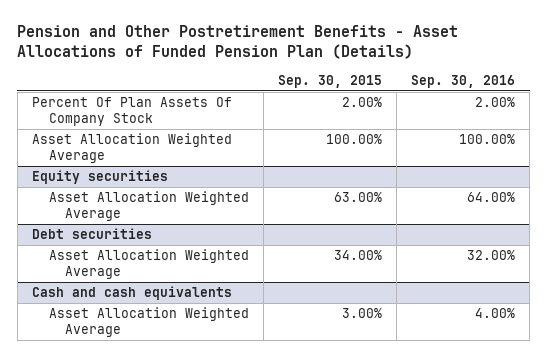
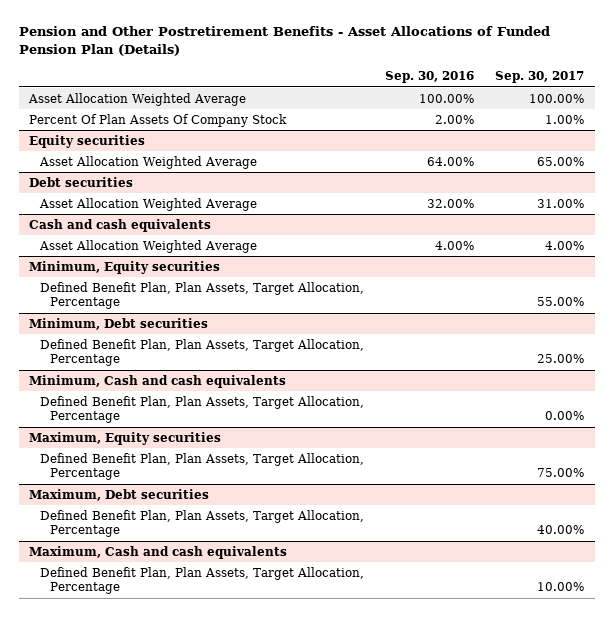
[277,75,382,89] Sep. 30, 2015 -> none
none -> [495,71,585,84] Sep. 30, 2017
[31,97,232,127] Percent Of Plan Assets Of Company Stock -> [29,113,288,127] Percent Of Plan Assets Of Company Stock
none -> [29,260,221,274] Minimum, Equity securities
none -> [39,281,364,310] Defined Benefit Plan, Plan Assets, Target Allocation, Percentage
none -> [29,317,209,330] Minimum, Debt securities
none -> [39,338,364,367] Defined Benefit Plan, Plan Assets, Target Allocation, Percentage
none -> [29,374,287,388] Minimum, Cash and cash equivalents
none -> [39,395,364,424] Defined Benefit Plan, Plan Assets, Target Allocation, Percentage
none -> [29,431,222,445] Maximum, Equity securities
none -> [39,452,364,481] Defined Benefit Plan, Plan Assets, Target Allocation, Percentage
none -> [29,488,210,501] Maximum, Debt securities
none -> [39,509,364,538] Defined Benefit Plan, Plan Assets, Target Allocation, Percentage
none -> [29,545,288,559] Maximum, Cash and cash equivalents
none -> [39,566,364,595] Defined Benefit Plan, Plan Assets, Target Allocation, Percentage

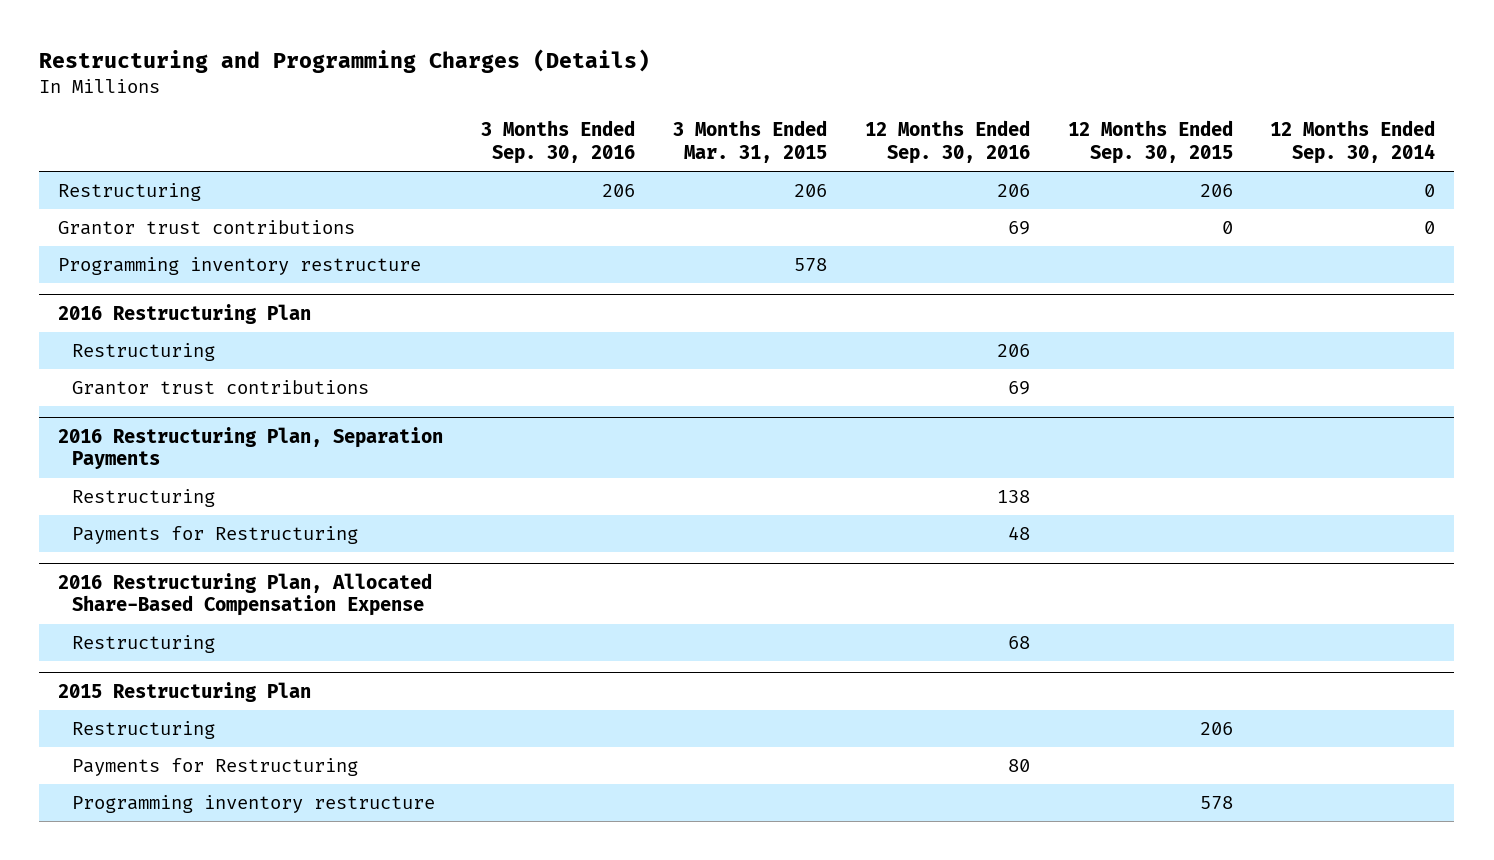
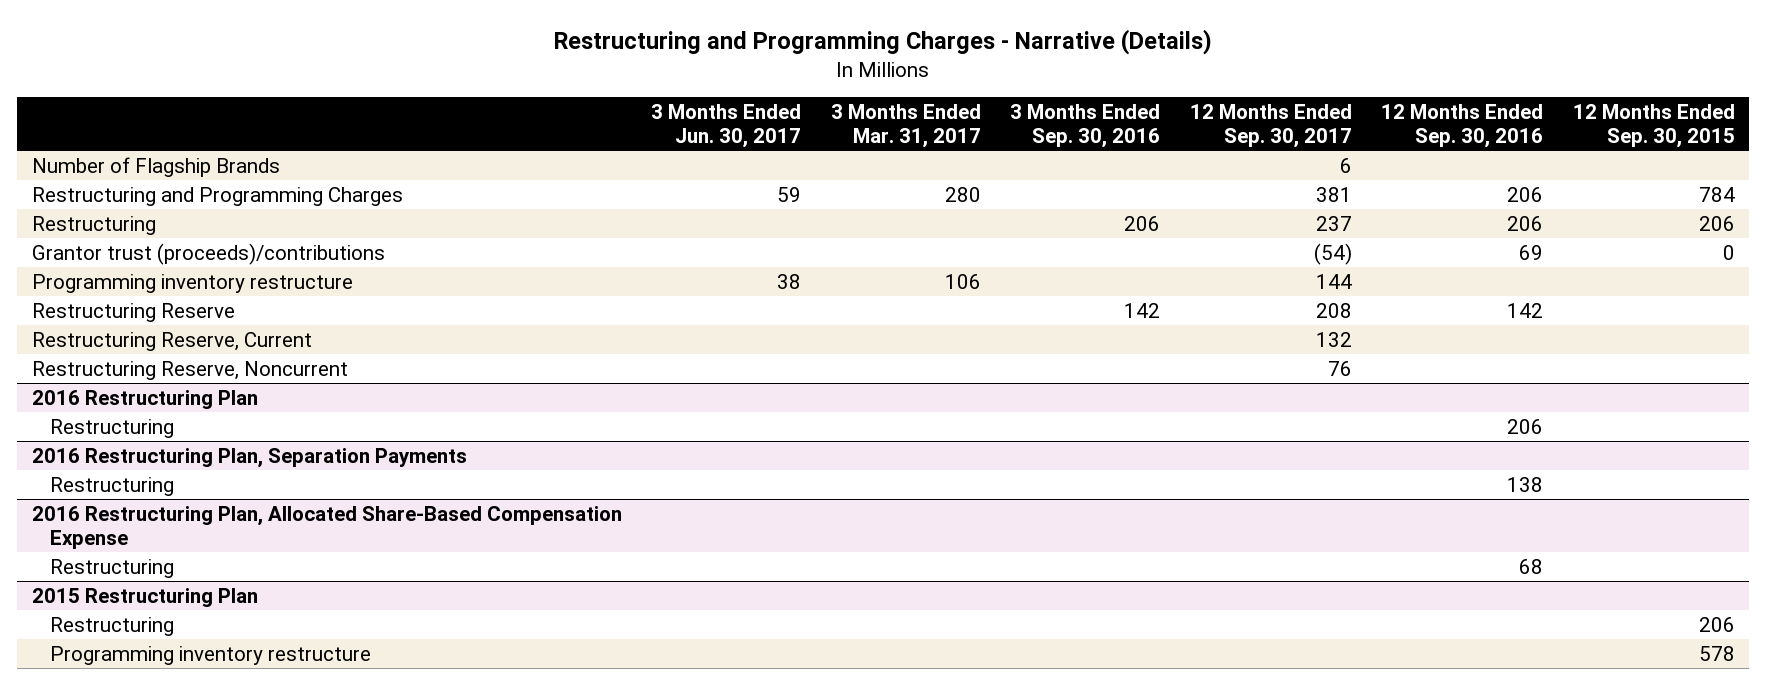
[39,48,651,73] Restructuring and Programming Charges (Details) -> [554,28,1213,55] Restructuring and Programming Charges - Narrative (Details)
[672,120,827,164] 3 Months Ended Mar. 31, 2015 -> none
[1270,120,1436,165] 12 Months Ended Sep. 30, 2014 -> none
none -> [651,104,802,148] 3 Months Ended Jun. 30, 2017
none -> [830,104,981,148] 3 Months Ended Mar. 31, 2017
none -> [1189,104,1352,148] 12 Months Ended Sep. 30, 2017
none -> [31,156,280,177] Number of Flagship Brands
none -> [31,186,403,206] Restructuring and Programming Charges
[58,220,356,236] Grantor trust contributions -> [31,242,385,265] Grantor trust (proceeds)/contributions
none -> [31,302,235,322] Restructuring Reserve
none -> [31,331,312,351] Restructuring Reserve, Current
none -> [31,360,348,380] Restructuring Reserve, Noncurrent
[71,380,369,396] Grantor trust contributions -> none
[71,526,358,545] Payments for Restructuring -> none
[71,758,358,777] Payments for Restructuring -> none

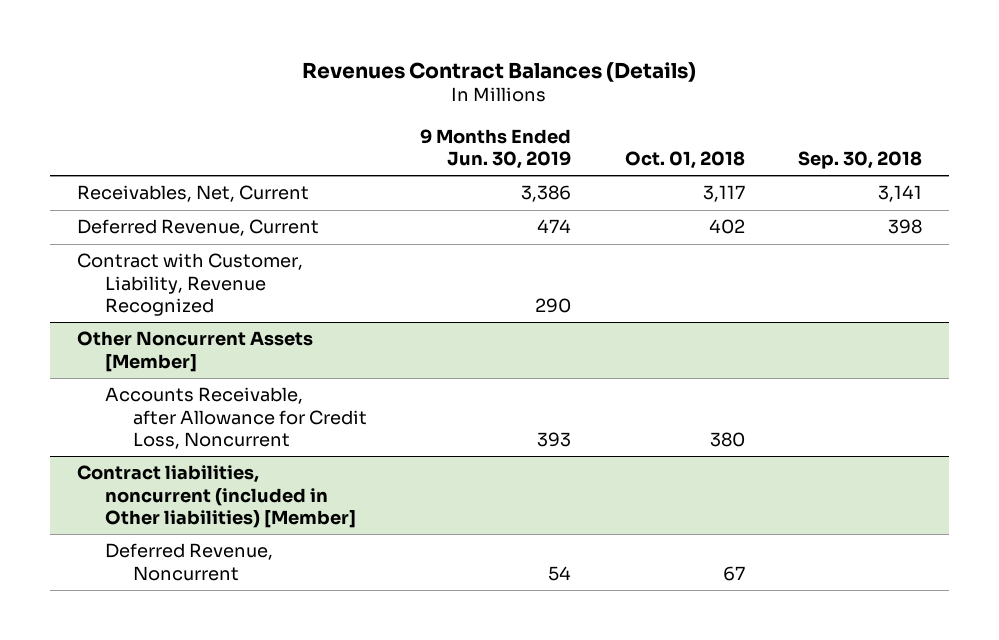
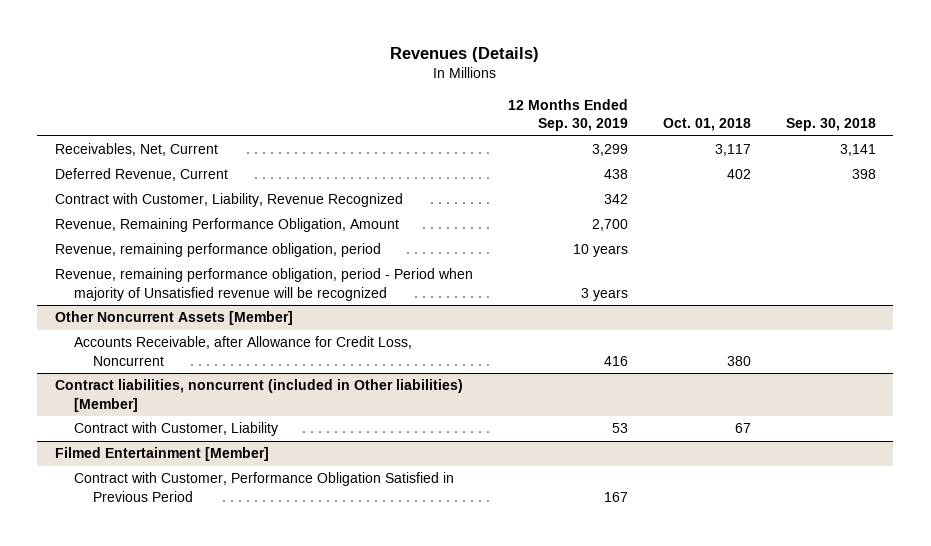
[302,61,697,82] Revenues Contract Balances (Details) -> [390,47,540,63] Revenues (Details)
[420,128,572,169] 9 Months Ended Jun. 30, 2019 -> none
none -> [507,99,628,132] 12 Months Ended Sep. 30, 2019
none -> [54,218,399,233] Revenue, Remaining Performance Obligation, Amount
none -> [54,243,381,258] Revenue, remaining performance obligation, period
none -> [54,268,473,301] Revenue, remaining performance obligation, period - Period when majority of Unsatisfied revenue will be recognized
[104,543,273,581] Deferred Revenue, Noncurrent -> [73,422,278,437] Contract with Customer, Liability
none -> [54,447,269,462] Filmed Entertainment [Member]
none -> [73,472,454,502] Contract with Customer, Performance Obligation Satisfied in Previous Period

